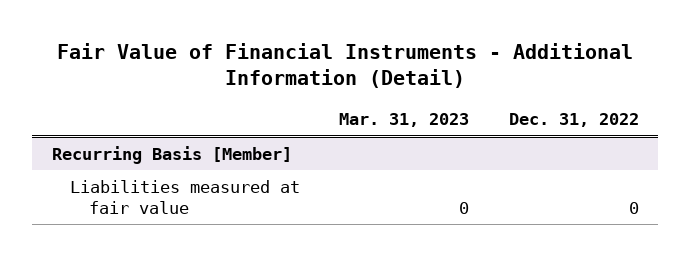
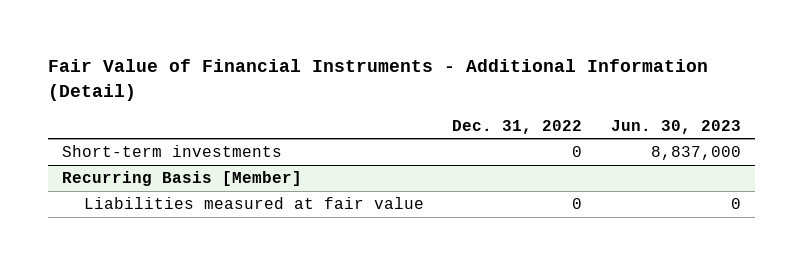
[339,113,470,128] Mar. 31, 2023 -> none
none -> [610,119,741,134] Jun. 30, 2023
none -> [61,145,282,158] Short-term investments

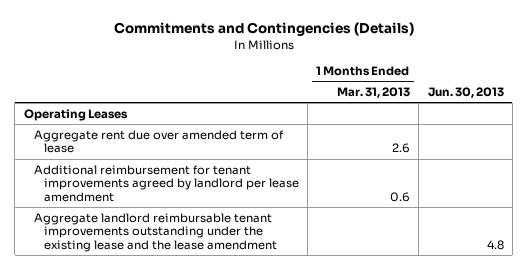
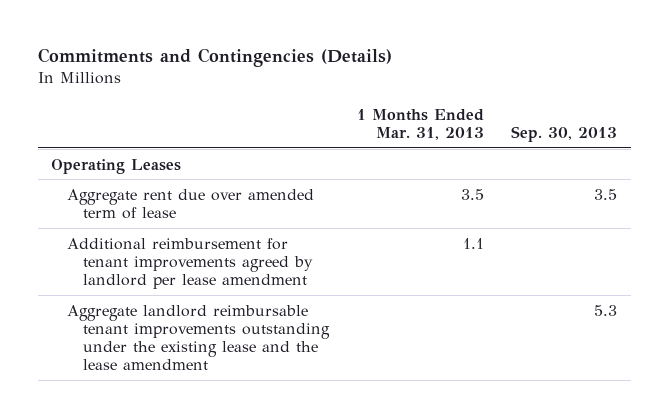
[427,87,504,99] Jun. 30, 2013 -> none
none -> [511,126,618,143] Sep. 30, 2013
[391,143,410,154] 2.6 -> [460,188,484,200] 3.5
[389,191,410,202] 0.6 -> [462,237,484,249] 1.1

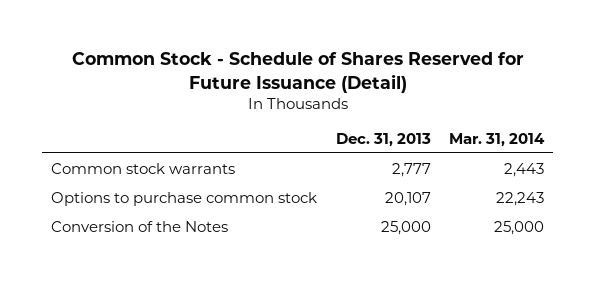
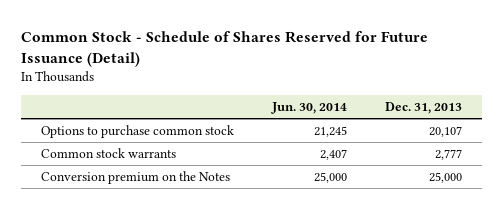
[449,132,546,147] Mar. 31, 2014 -> none
none -> [271,101,348,114] Jun. 30, 2014
[51,162,236,174] Common stock warrants -> [40,148,176,159] Common stock warrants
[51,220,229,232] Conversion of the Notes -> [40,171,230,185] Conversion premium on the Notes

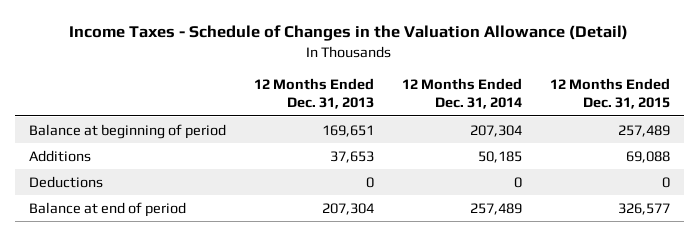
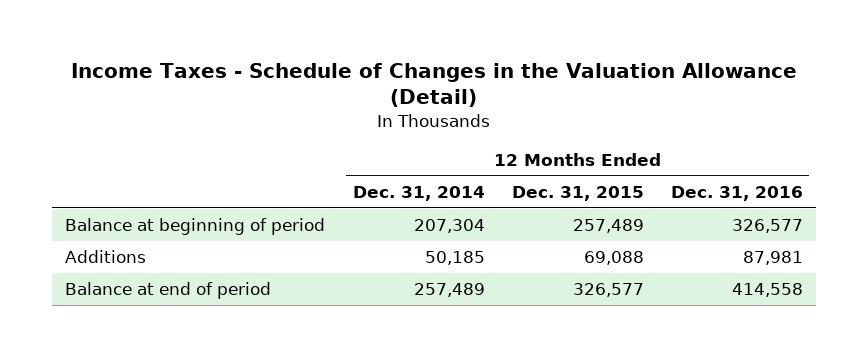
[253,77,374,110] 12 Months Ended Dec. 31, 2013 -> none
none -> [670,185,803,201] Dec. 31, 2016
[29,175,104,188] Deductions -> none

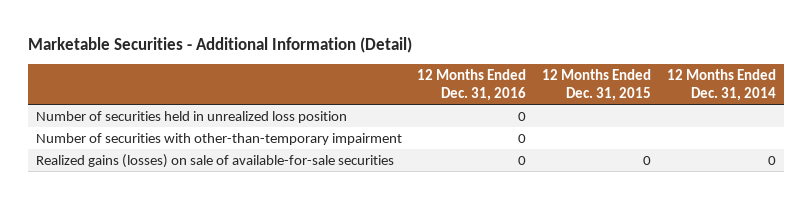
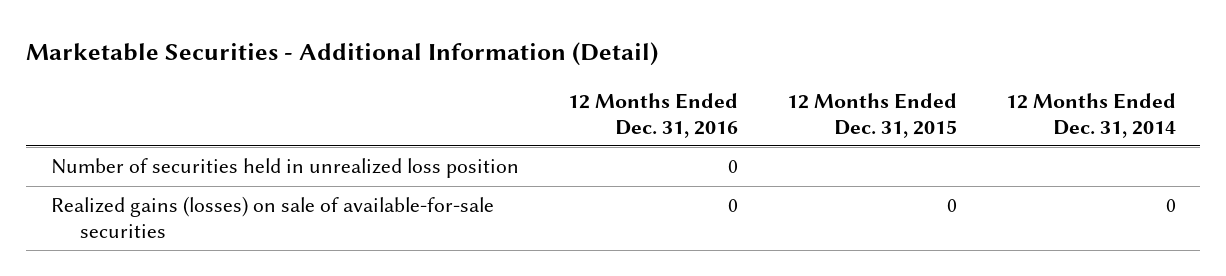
[35,132,402,145] Number of securities with other-than-temporary impairment -> none

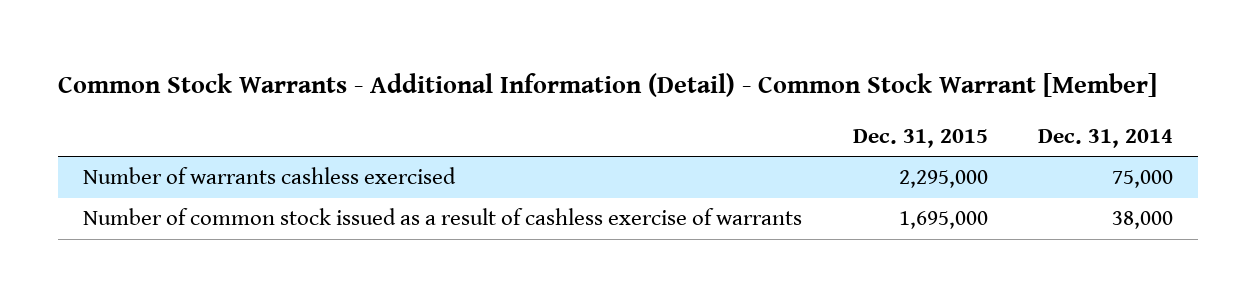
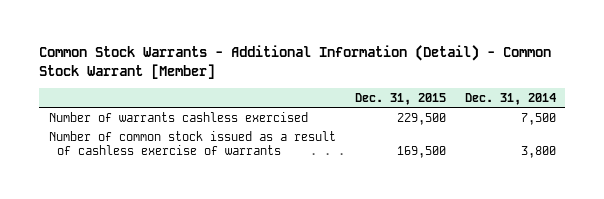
[898,170,988,189] 2,295,000 -> [396,112,446,125] 229,500
[1112,170,1174,189] 75,000 -> [520,112,556,125] 7,500
[898,211,988,230] 1,695,000 -> [396,145,446,158] 169,500
[1112,211,1174,230] 38,000 -> [520,145,556,158] 3,800

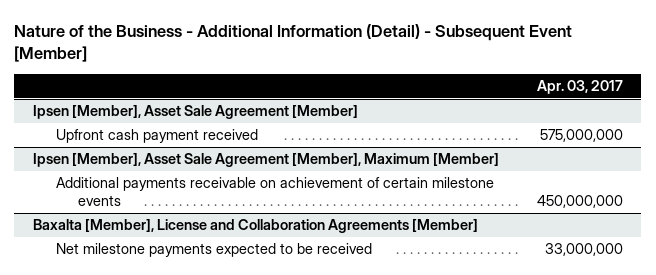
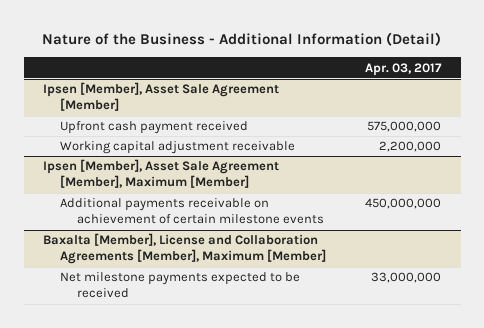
[14,23,573,63] Nature of the Business - Additional Information (Detail) - Subsequent Event [Member] -> [42,31,442,46] Nature of the Business - Additional Information (Detail)
none -> [60,141,296,155] Working capital adjustment receivable
[33,219,479,234] Baxalta [Member], License and Collaboration Agreements [Member] -> [43,233,327,265] Baxalta [Member], License and Collaboration Agreements [Member], Maximum [Member]

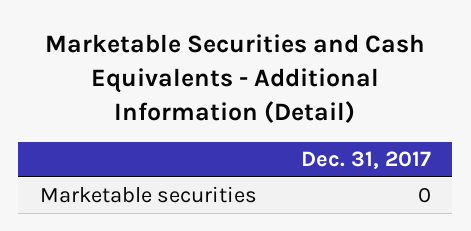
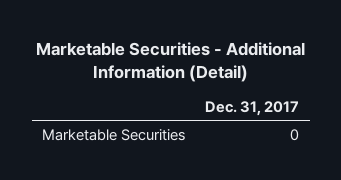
[45,34,426,123] Marketable Securities and Cash Equivalents - Additional Information (Detail) -> [35,41,305,83] Marketable Securities - Additional Information (Detail)
[39,186,257,204] Marketable securities -> [41,128,185,141] Marketable Securities

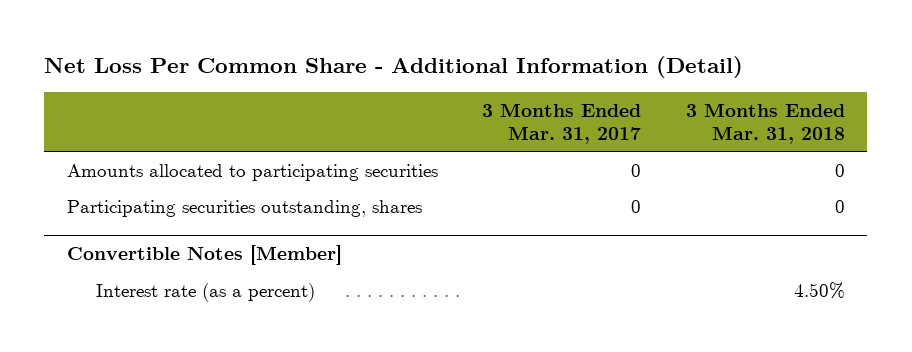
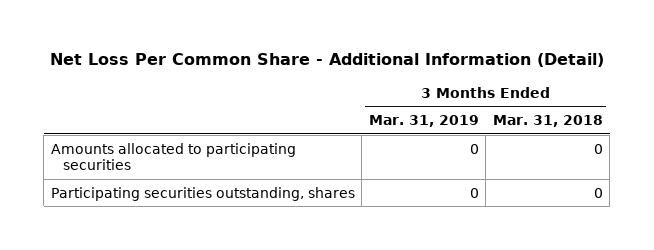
[482,102,642,144] 3 Months Ended Mar. 31, 2017 -> none
none -> [368,115,479,128] Mar. 31, 2019
[66,244,342,265] Convertible Notes [Member] -> none
[96,282,316,302] Interest rate (as a percent) -> none

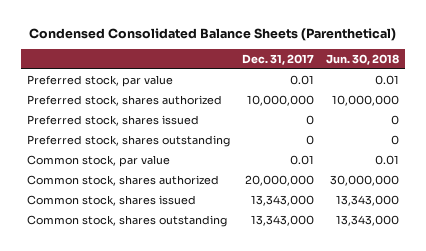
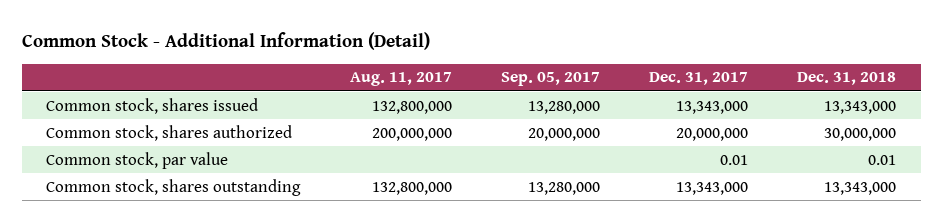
[29,28,397,42] Condensed Consolidated Balance Sheets (Parenthetical) -> [21,32,430,51] Common Stock - Additional Information (Detail)
[326,53,400,65] Jun. 30, 2018 -> none
none -> [349,72,452,87] Aug. 11, 2017
none -> [500,72,600,87] Sep. 05, 2017
none -> [797,72,897,86] Dec. 31, 2018
[27,74,174,87] Preferred stock, par value -> none
[27,94,223,106] Preferred stock, shares authorized -> none
[27,114,200,126] Preferred stock, shares issued -> none
[27,134,231,147] Preferred stock, shares outstanding -> none
[27,174,220,186] Common stock, shares authorized -> [46,124,293,141] Common stock, shares authorized
[27,154,171,167] Common stock, par value -> [46,151,229,169] Common stock, par value

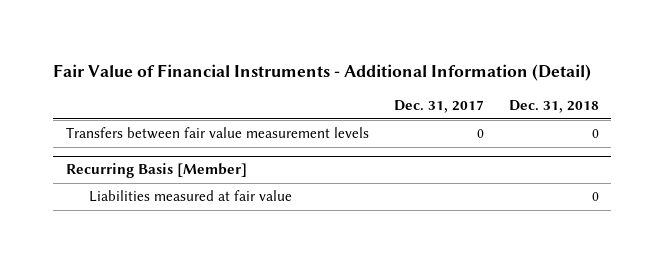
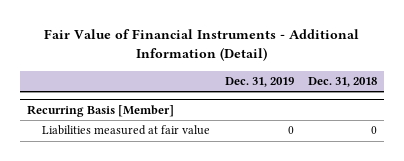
[393,100,484,114] Dec. 31, 2017 -> none
none -> [224,77,294,88] Dec. 31, 2019
[65,127,369,140] Transfers between fair value measurement levels -> none

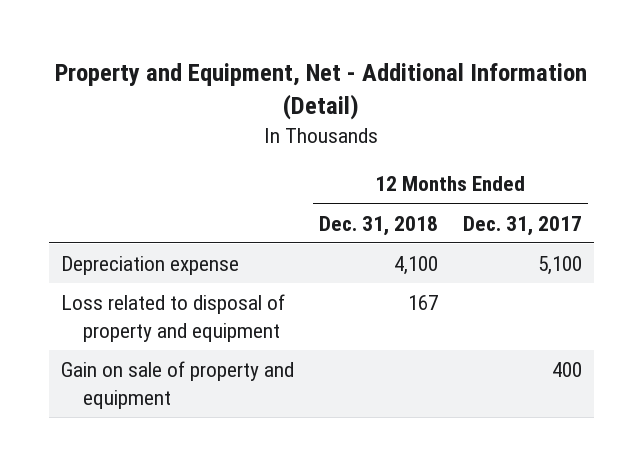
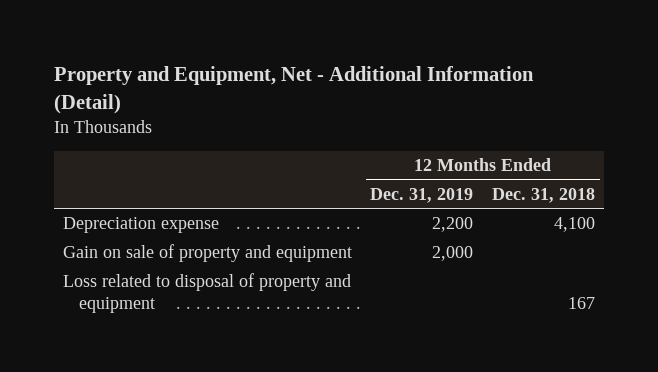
[462,215,582,236] Dec. 31, 2017 -> none
none -> [370,187,474,203] Dec. 31, 2019
[61,294,286,342] Loss related to disposal of property and equipment -> [62,273,351,314] Loss related to disposal of property and equipment

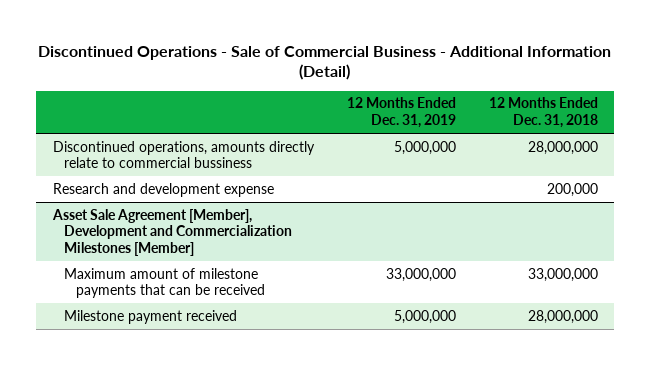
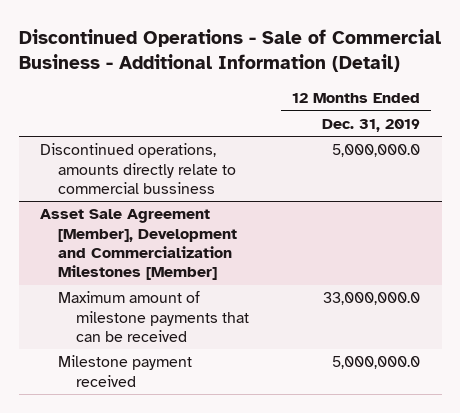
[488,97,598,128] 12 Months Ended Dec. 31, 2018 -> none
[52,182,274,197] Research and development expense -> none
[393,140,456,155] 5,000,000 -> [332,144,421,158] 5,000,000.0
[385,267,456,282] 33,000,000 -> [323,292,421,306] 33,000,000.0
[393,309,456,324] 5,000,000 -> [332,356,421,370] 5,000,000.0

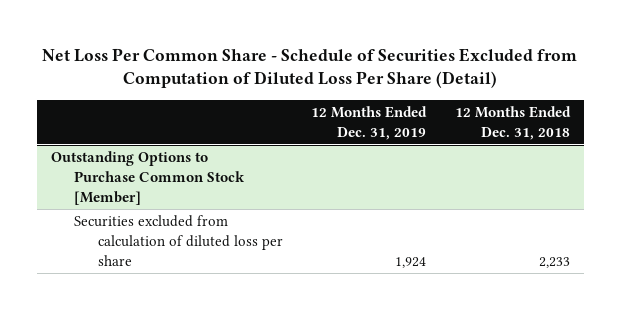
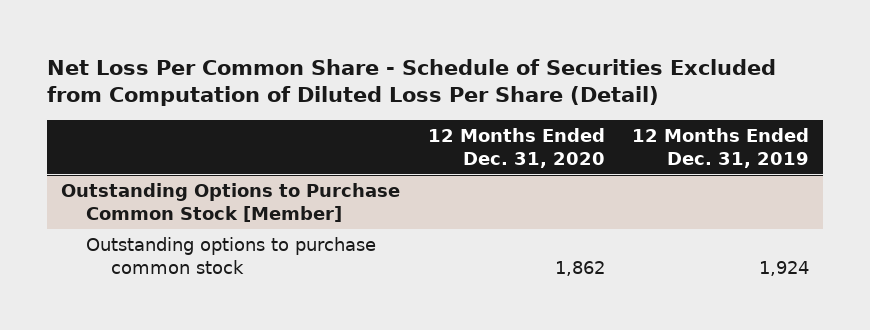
[454,105,571,140] 12 Months Ended Dec. 31, 2018 -> none
none -> [427,128,605,168] 12 Months Ended Dec. 31, 2020
[74,215,283,266] Securities excluded from calculation of diluted loss per share -> [86,237,377,274] Outstanding options to purchase common stock

